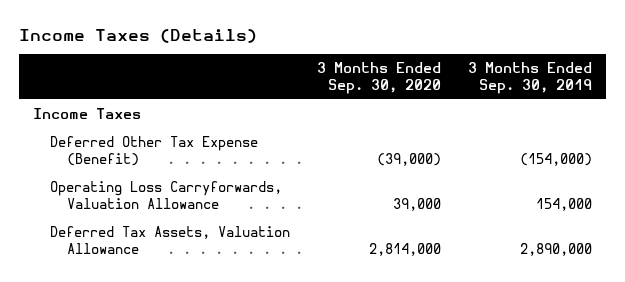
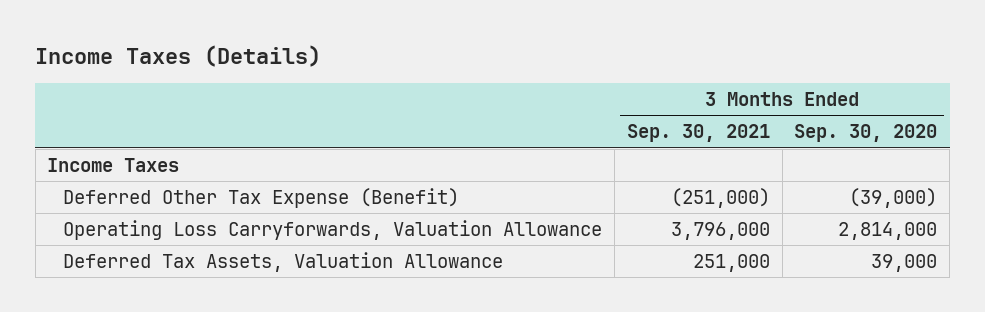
[468,62,593,95] 3 Months Ended Sep. 30, 2019 -> none
none -> [626,124,770,143] Sep. 30, 2021
[393,197,442,211] 39,000 -> [838,222,938,241] 2,814,000
[369,242,442,256] 2,814,000 -> [871,254,938,273] 39,000

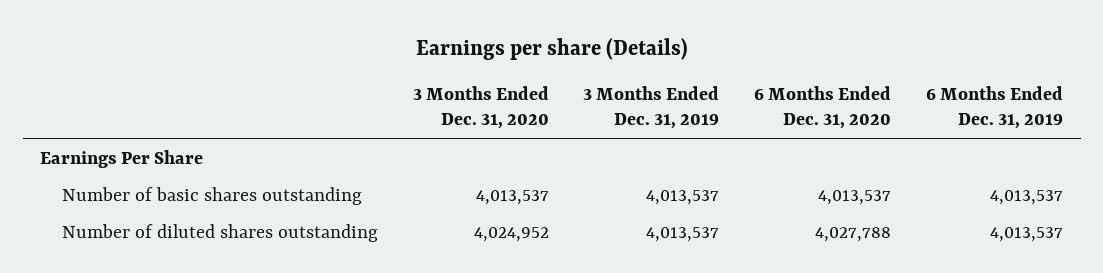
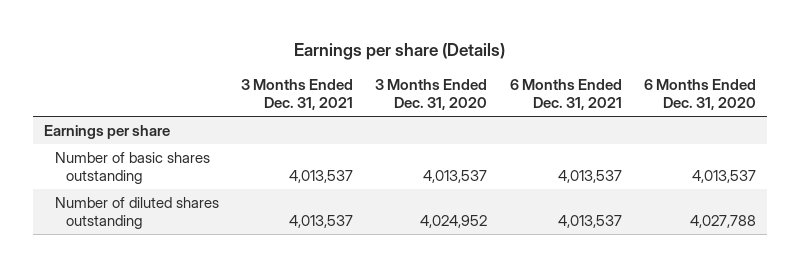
[583,85,720,130] 3 Months Ended Dec. 31, 2019 -> none
[926,85,1064,130] 6 Months Ended Dec. 31, 2019 -> none
none -> [241,79,354,110] 3 Months Ended Dec. 31, 2021
none -> [509,79,622,110] 6 Months Ended Dec. 31, 2021
[40,149,204,168] Earnings Per Share -> [44,125,171,140] Earnings per share

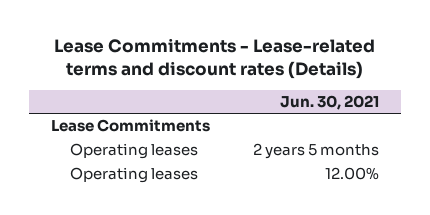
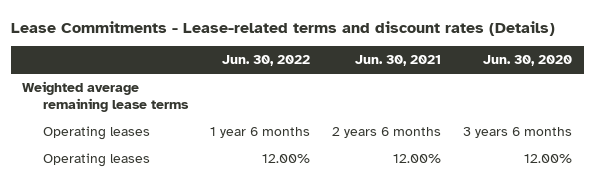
none -> [222,55,311,67] Jun. 30, 2022
none -> [483,55,573,67] Jun. 30, 2020
[50,119,210,133] Lease Commitments -> none
none -> [22,81,190,113] Weighted average remaining lease terms
[253,143,380,160] 2 years 5 months -> [332,127,442,139] 2 years 6 months

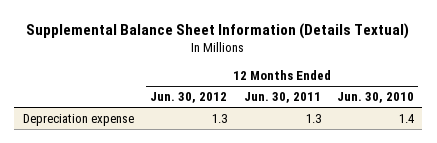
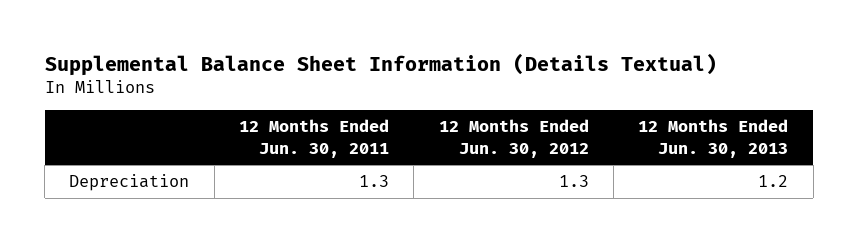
[337,92,415,104] Jun. 30, 2010 -> none
none -> [638,119,789,158] 12 Months Ended Jun. 30, 2013
[22,114,134,127] Depreciation expense -> [69,174,190,192] Depreciation

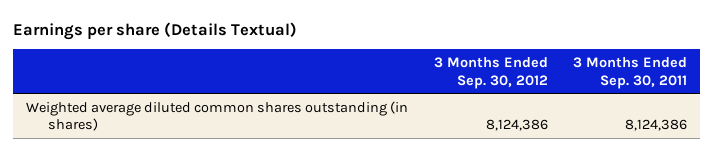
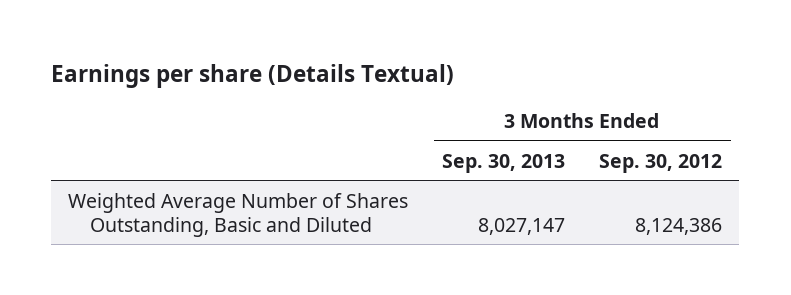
[573,57,688,89] 3 Months Ended Sep. 30, 2011 -> none
none -> [442,153,566,173] Sep. 30, 2013
[25,100,408,132] Weighted average diluted common shares outstanding (in shares) -> [68,192,409,237] Weighted Average Number of Shares Outstanding, Basic and Diluted

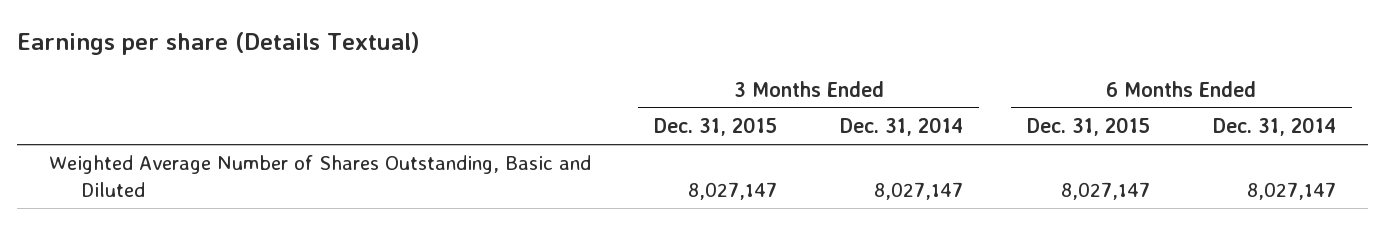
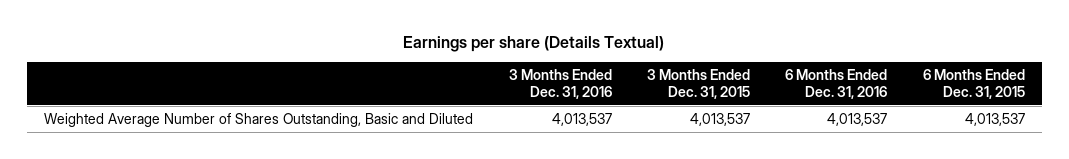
[840,117,964,137] Dec. 31, 2014 -> none
[1213,117,1337,137] Dec. 31, 2014 -> none
none -> [508,69,612,99] 3 Months Ended Dec. 31, 2016
none -> [785,69,888,99] 6 Months Ended Dec. 31, 2016
[688,181,778,200] 8,027,147 -> [689,113,750,127] 4,013,537
[1060,181,1150,200] 8,027,147 -> [964,113,1025,127] 4,013,537

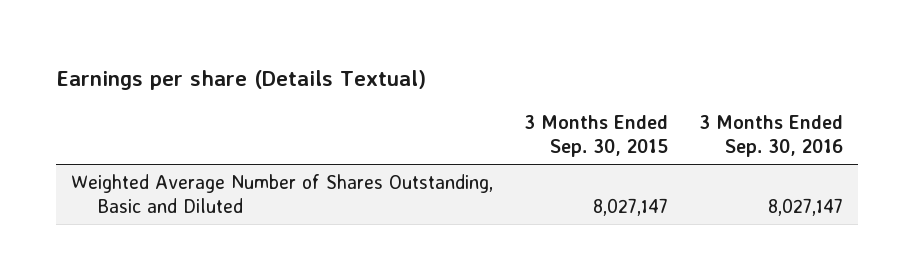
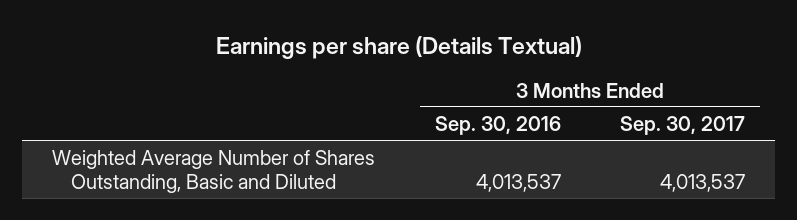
[523,115,668,158] 3 Months Ended Sep. 30, 2015 -> none
none -> [619,115,745,135] Sep. 30, 2017
[767,198,843,217] 8,027,147 -> [475,174,561,193] 4,013,537

